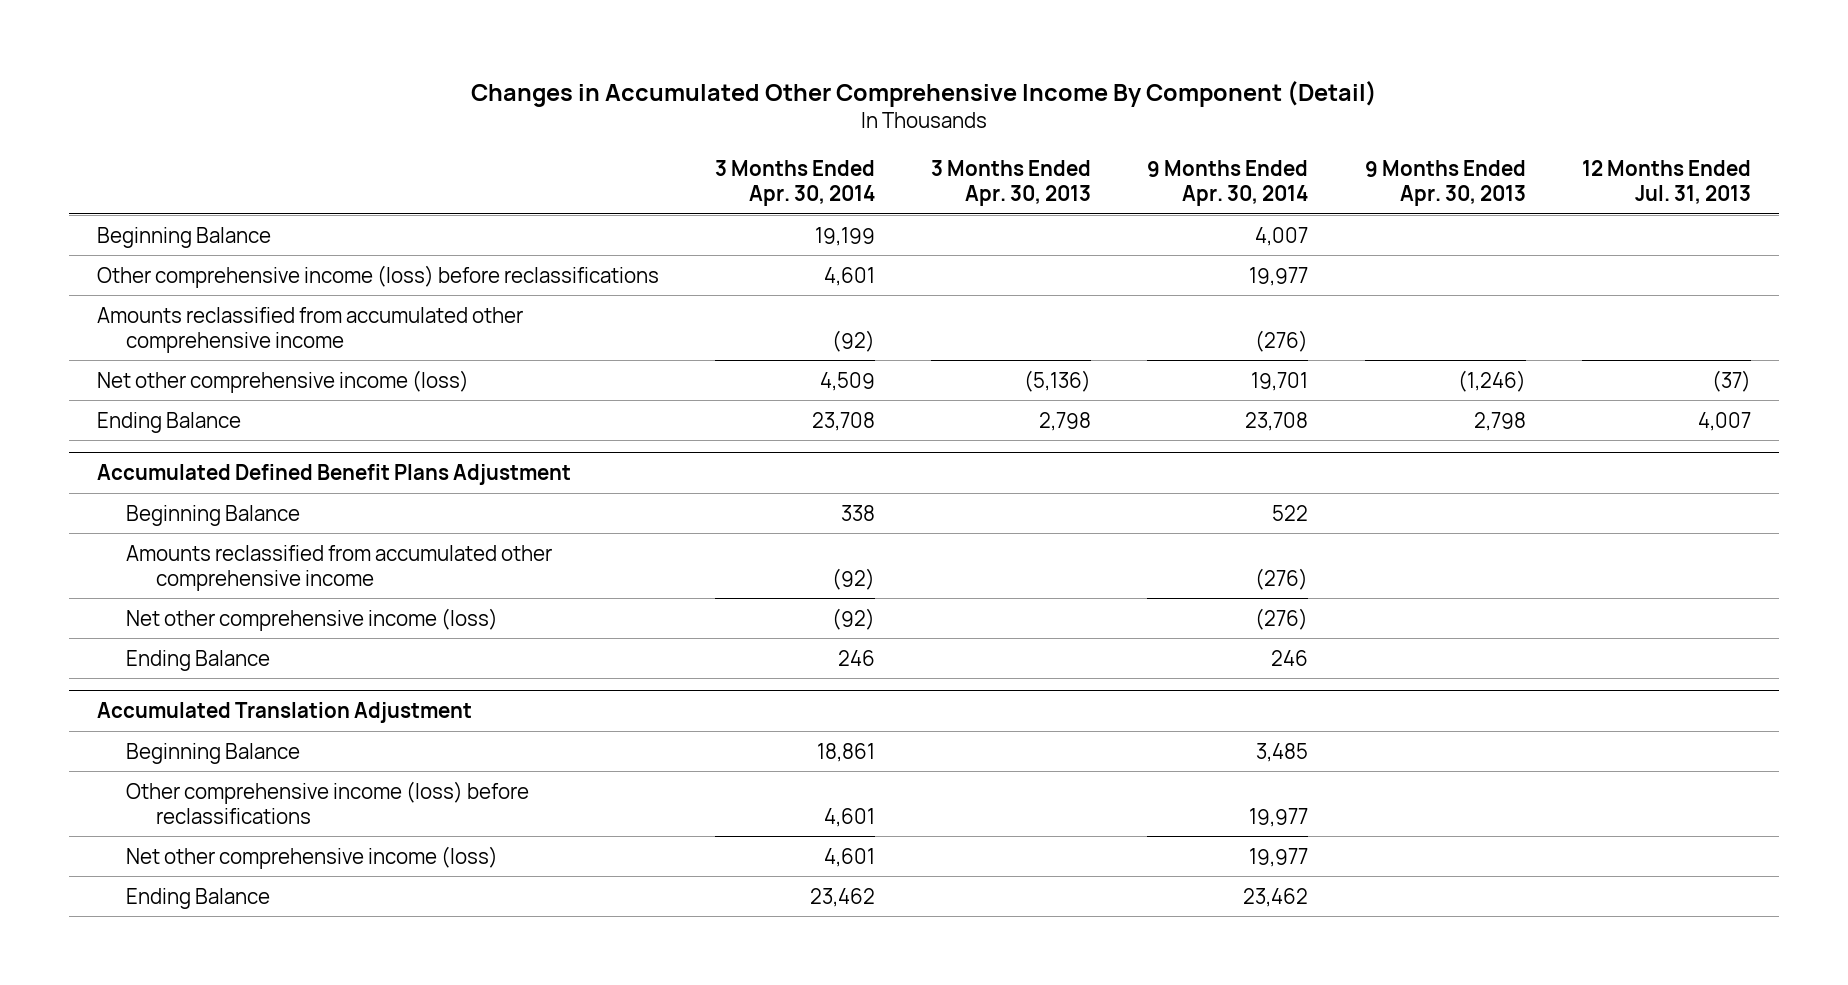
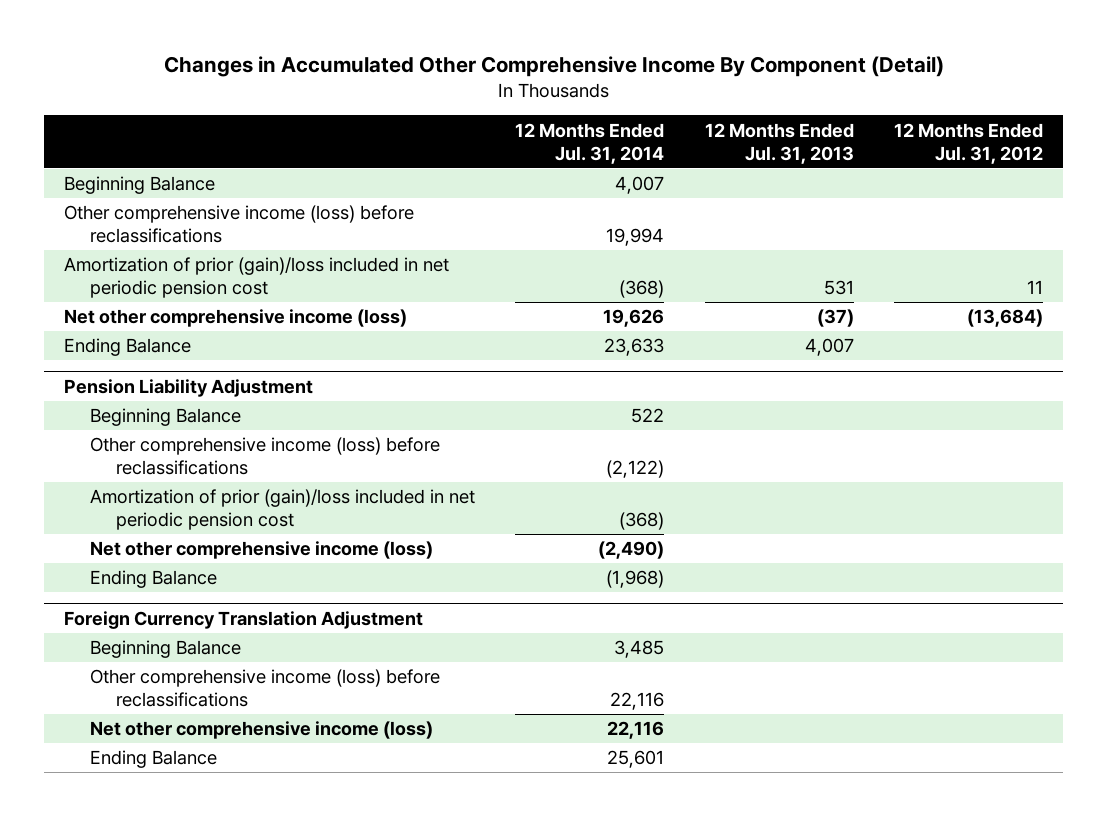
[715,159,876,206] 3 Months Ended Apr. 30, 2014 -> none
[931,159,1092,206] 3 Months Ended Apr. 30, 2013 -> none
[1147,159,1309,206] 9 Months Ended Apr. 30, 2014 -> none
[1364,159,1526,206] 9 Months Ended Apr. 30, 2013 -> none
none -> [515,122,665,164] 12 Months Ended Jul. 31, 2014
none -> [894,122,1044,164] 12 Months Ended Jul. 31, 2012
[97,306,524,353] Amounts reclassified from accumulated other comprehensive income -> none
none -> [64,257,450,299] Amortization of prior (gain)/loss included in net periodic pension cost
[97,464,572,486] Accumulated Defined Benefit Plans Adjustment -> none
[126,504,301,526] Beginning Balance -> none
[126,544,553,591] Amounts reclassified from accumulated other comprehensive income -> none
[126,607,499,631] Net other comprehensive income (loss) -> none
[126,649,271,671] Ending Balance -> none
[97,702,473,724] Accumulated Translation Adjustment -> none
[126,742,301,764] Beginning Balance -> none
[126,780,530,824] Other comprehensive income (loss) before reclassifications -> none
[126,845,499,869] Net other comprehensive income (loss) -> none
[126,887,271,909] Ending Balance -> none
none -> [64,378,314,397] Pension Liability Adjustment
none -> [90,408,242,427] Beginning Balance
none -> [90,437,441,476] Other comprehensive income (loss) before reclassifications
none -> [90,489,476,531] Amortization of prior (gain)/loss included in net periodic pension cost
none -> [90,541,434,560] Net other comprehensive income (loss)
none -> [90,570,218,589] Ending Balance
none -> [64,610,424,629] Foreign Currency Translation Adjustment
none -> [90,640,242,659] Beginning Balance
none -> [90,669,441,708] Other comprehensive income (loss) before reclassifications
none -> [90,721,434,740] Net other comprehensive income (loss)
none -> [90,750,218,769] Ending Balance

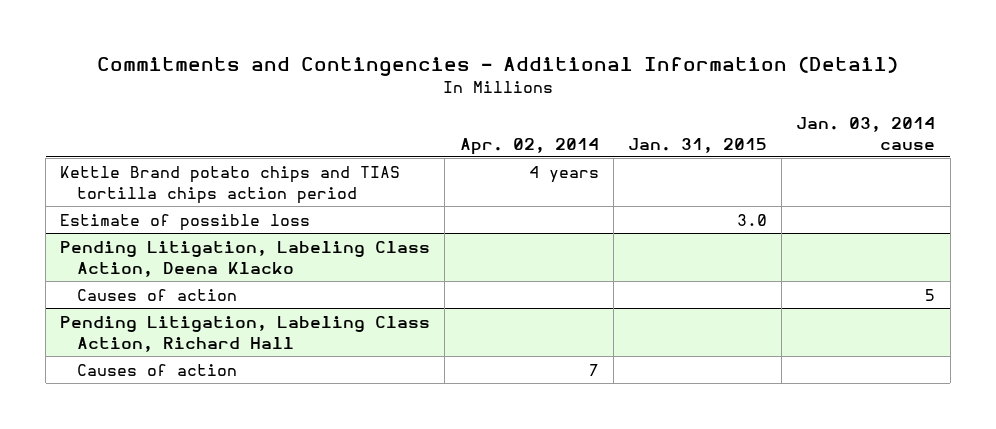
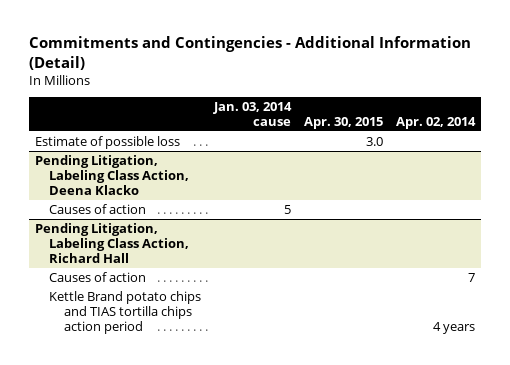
[628,137,768,153] Jan. 31, 2015 -> none
none -> [303,117,383,130] Apr. 30, 2015
[60,165,401,204] Kettle Brand potato chips and TIAS tortilla chips action period -> none
none -> [49,290,202,334] Kettle Brand potato chips and TIAS tortilla chips action period

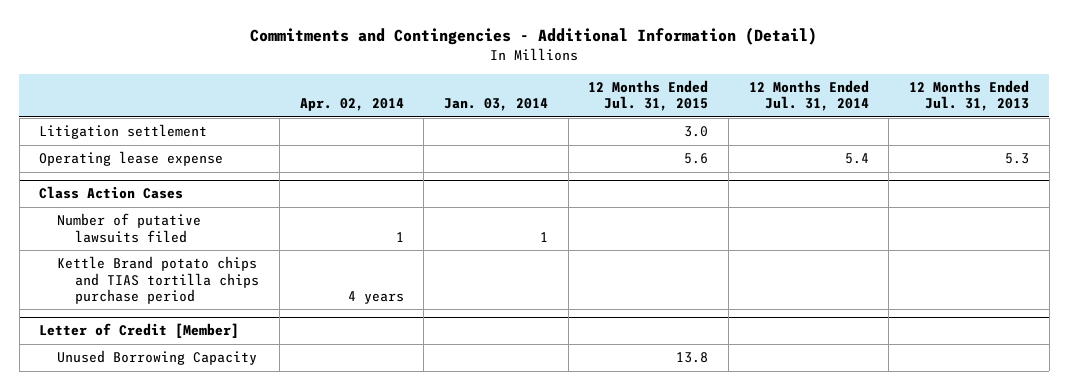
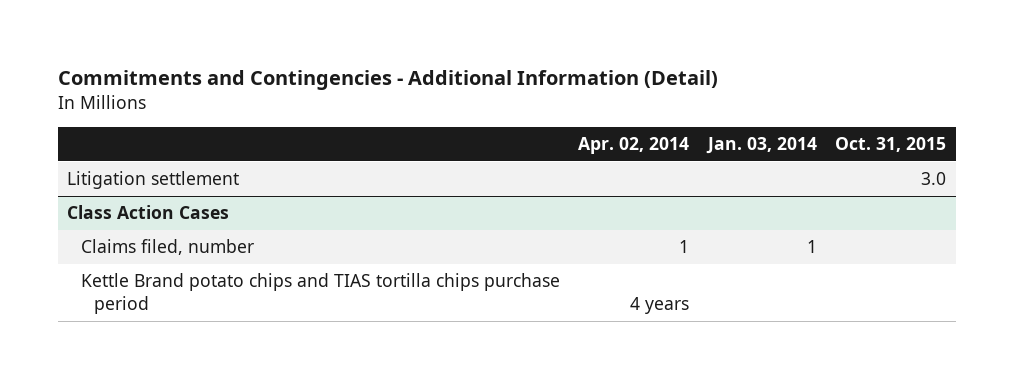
[588,80,709,112] 12 Months Ended Jul. 31, 2015 -> none
[748,80,869,112] 12 Months Ended Jul. 31, 2014 -> none
[909,80,1030,112] 12 Months Ended Jul. 31, 2013 -> none
none -> [835,136,947,152] Oct. 31, 2015
[39,151,224,167] Operating lease expense -> none
[57,213,202,243] Number of putative lawsuits filed -> [80,239,254,256] Claims filed, number
[39,323,240,339] Letter of Credit [Member] -> none
[57,350,258,366] Unused Borrowing Capacity -> none

